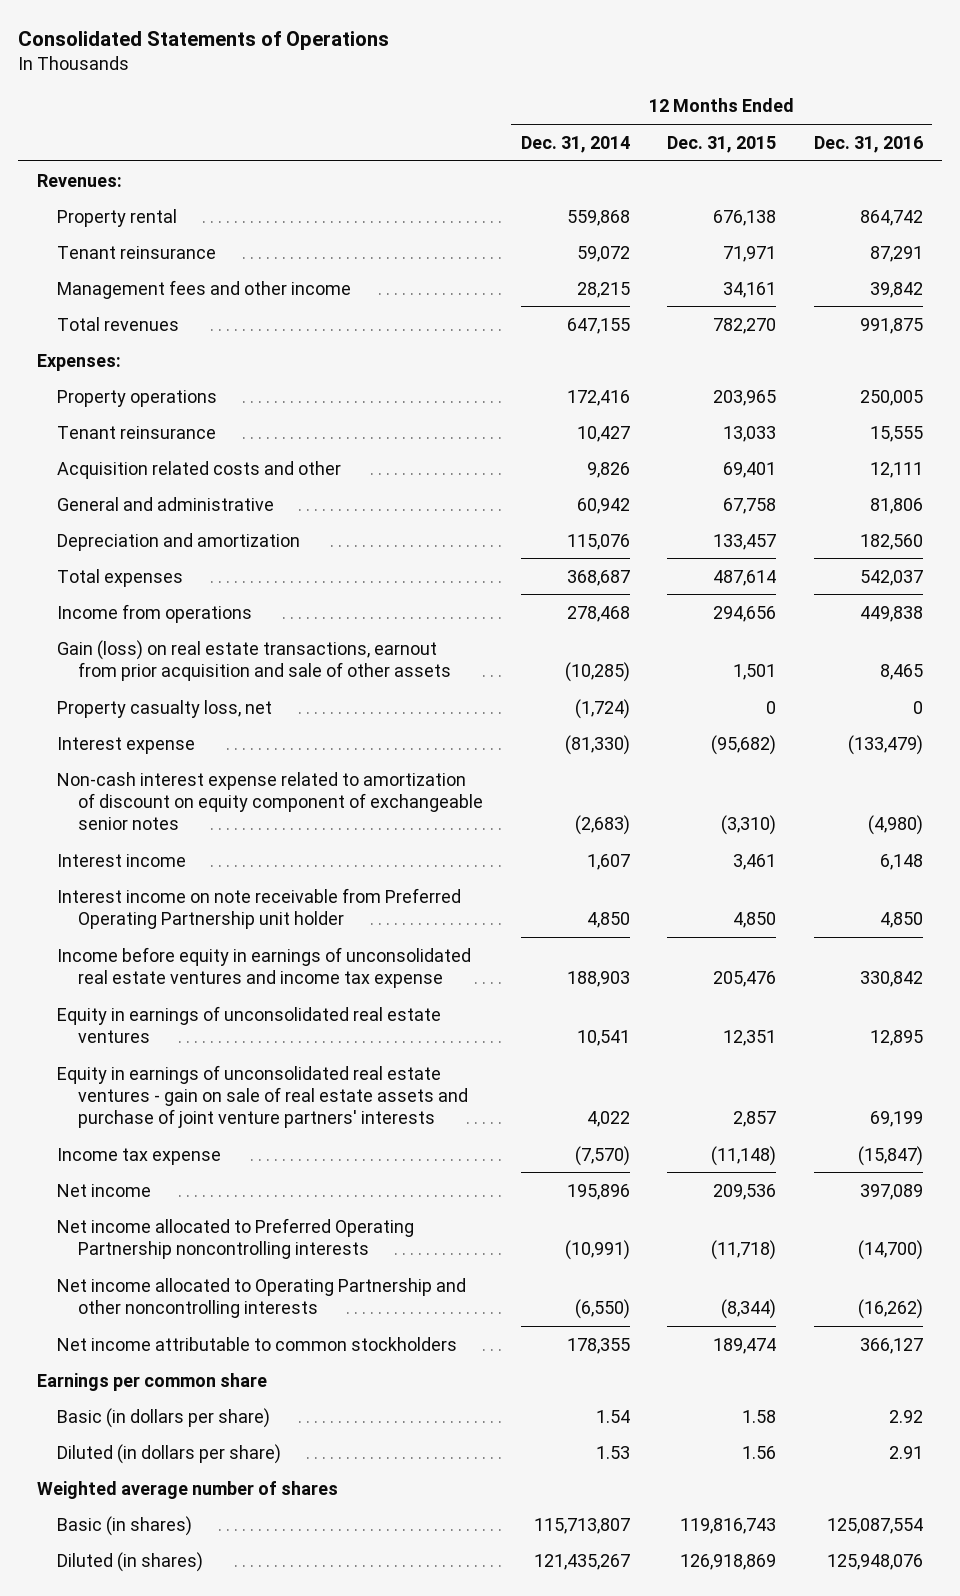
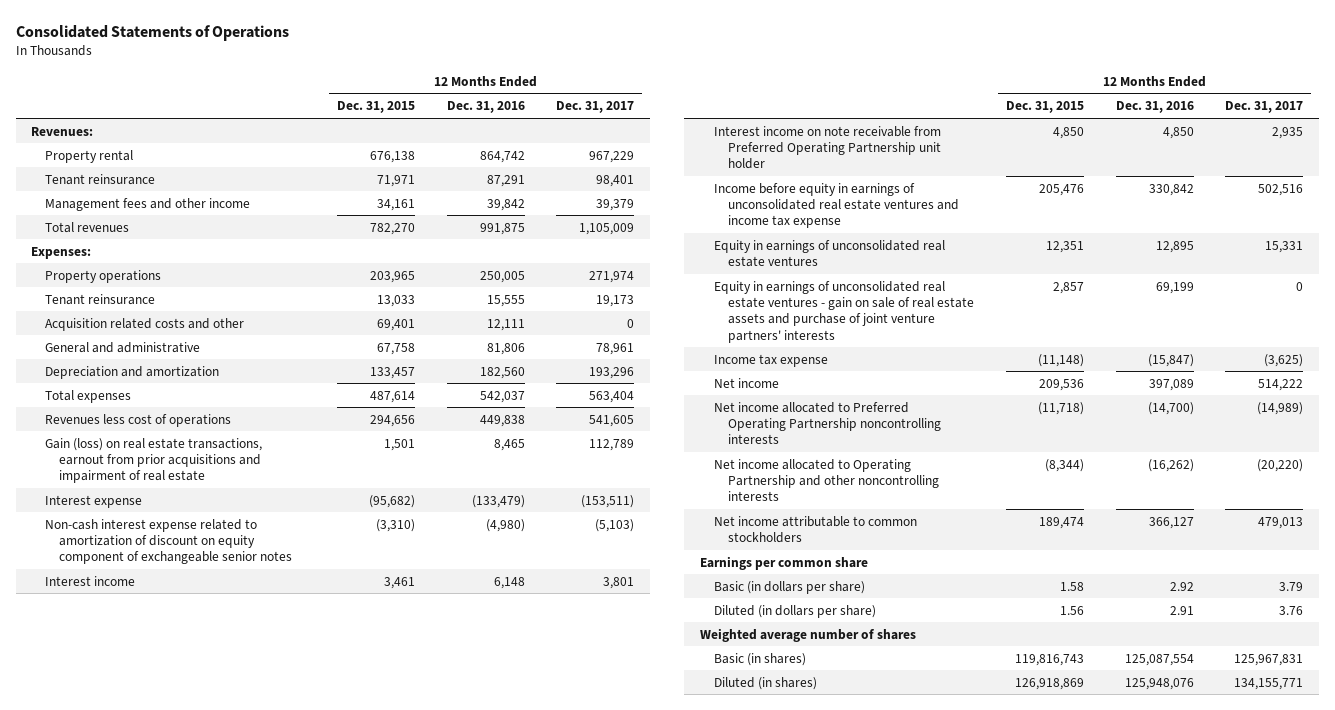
[520,135,630,153] Dec. 31, 2014 -> none
none -> [556,101,635,114] Dec. 31, 2017
[57,699,273,718] Property casualty loss, net -> none
[57,603,253,623] Income from operations -> [45,413,232,427] Revenues less cost of operations
[57,639,452,681] Gain (loss) on real estate transactions, earnout from prior acquisition and sale of other assets -> [45,437,263,484] Gain (loss) on real estate transactions, earnout from prior acquisitions and impairment of real estate

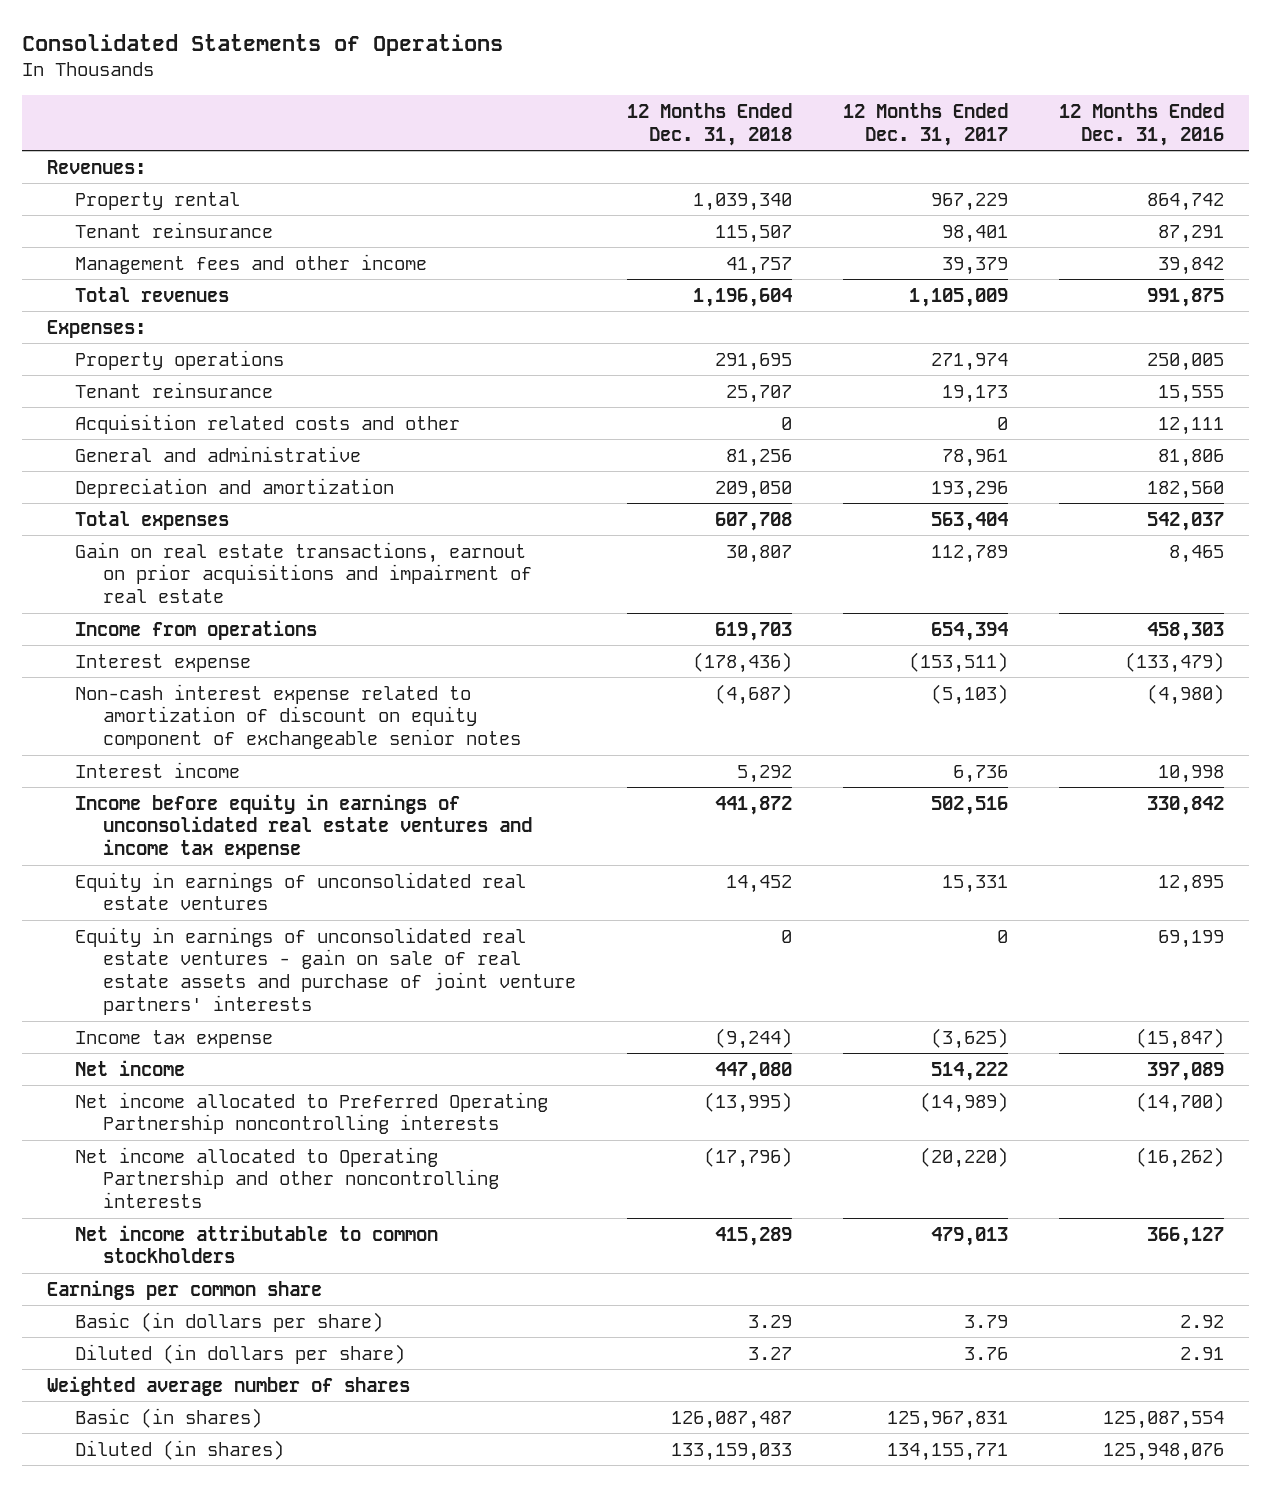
[337,101,416,114] Dec. 31, 2015 -> none
none -> [626,102,792,146] 12 Months Ended Dec. 31, 2018
[45,413,232,427] Revenues less cost of operations -> none
[45,437,263,484] Gain (loss) on real estate transactions, earnout from prior acquisitions and impairment of real estate -> [74,541,532,604] Gain on real estate transactions, earnout on prior acquisitions and impairment of real estate
none -> [74,619,317,640] Income from operations
[714,125,942,170] Interest income on note receivable from Preferred Operating Partnership unit holder -> none
[493,576,525,589] 6,148 -> [1157,764,1224,783] 10,998
[603,576,635,589] 3,801 -> [952,764,1008,783] 6,736

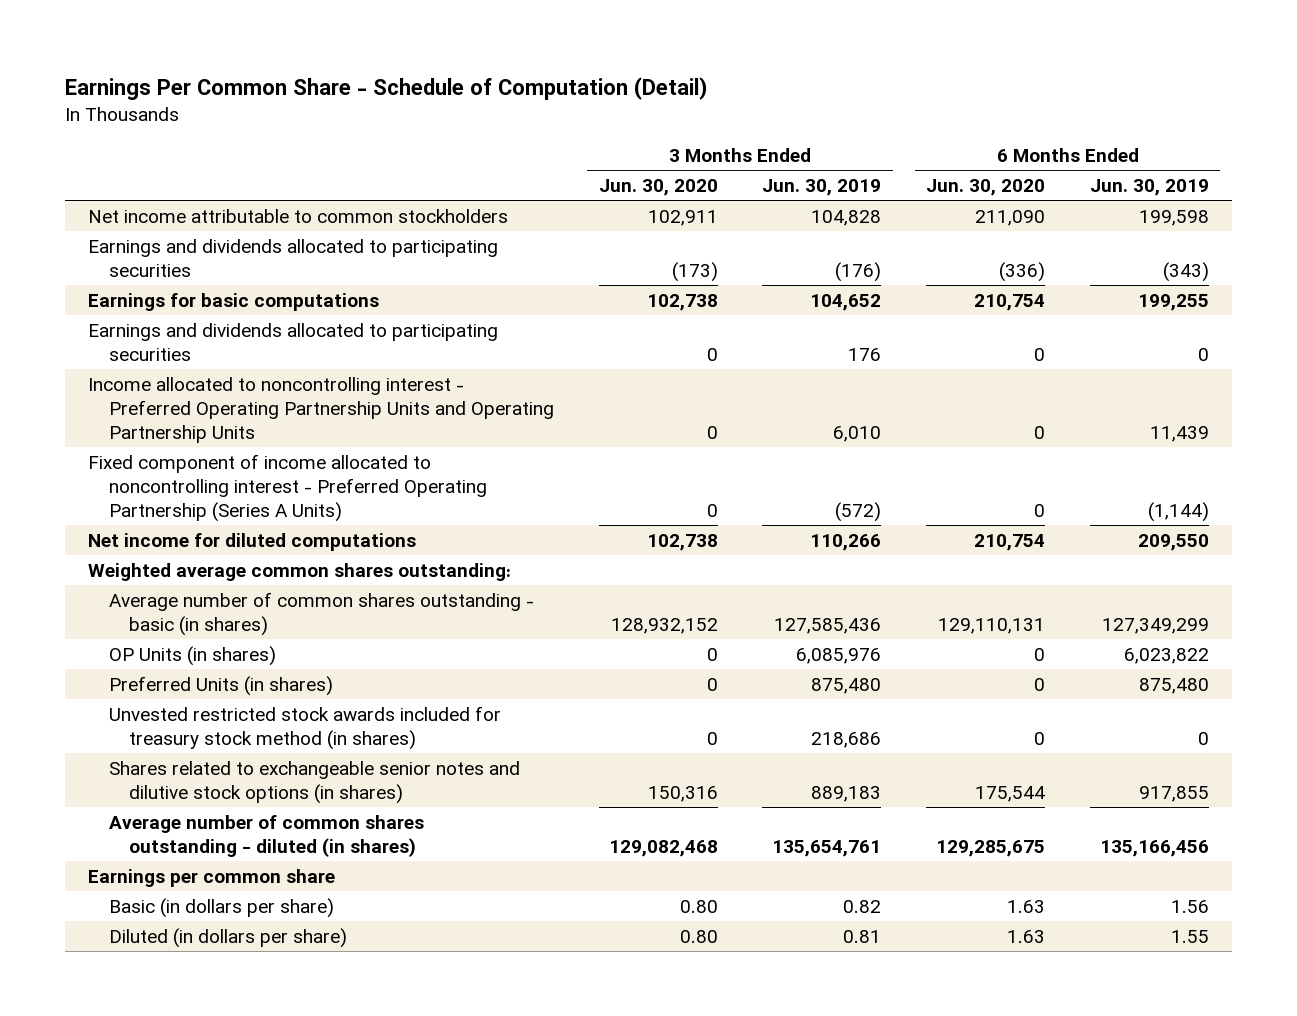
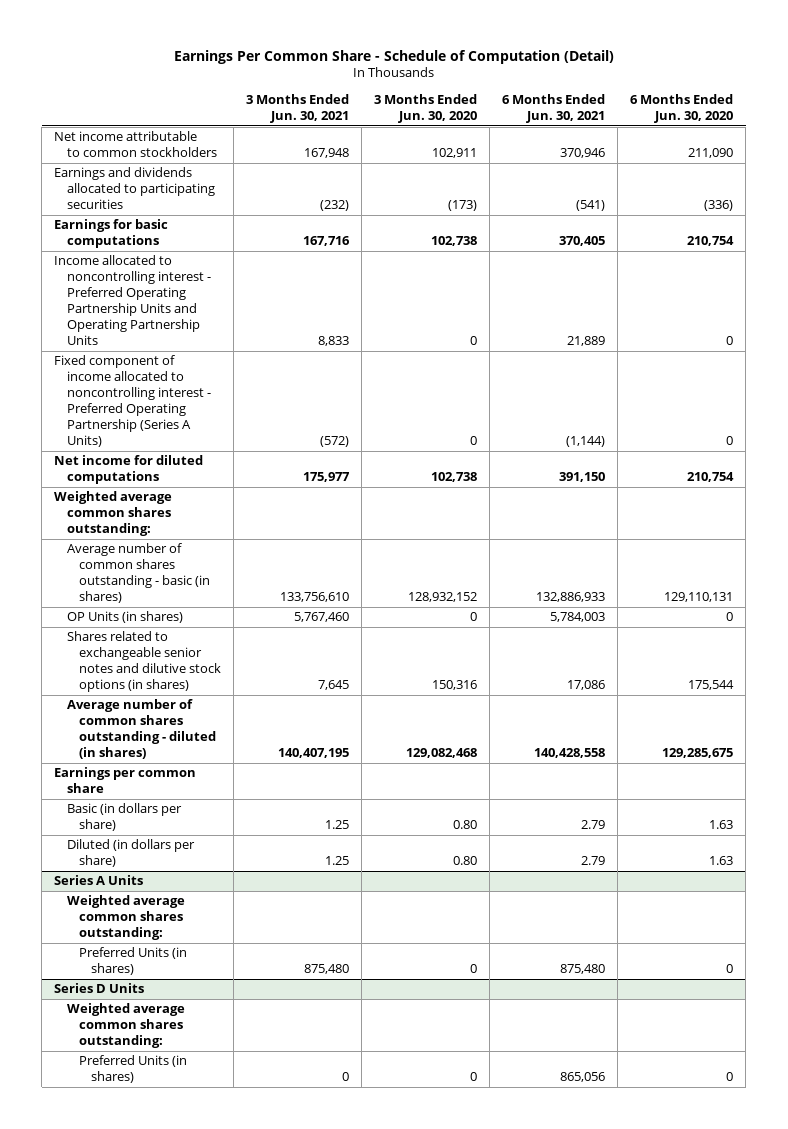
[762,179,882,197] Jun. 30, 2019 -> none
[1090,179,1210,197] Jun. 30, 2019 -> none
none -> [245,94,349,124] 3 Months Ended Jun. 30, 2021
none -> [501,94,605,124] 6 Months Ended Jun. 30, 2021
[87,322,498,361] Earnings and dividends allocated to participating securities -> none
[108,675,333,696] Preferred Units (in shares) -> none
[108,705,501,750] Unvested restricted stock awards included for treasury stock method (in shares) -> none
none -> [54,875,144,886] Series A Units
none -> [66,895,185,941] Weighted average common shares outstanding:
none -> [78,947,187,976] Preferred Units (in shares)
none -> [54,983,145,994] Series D Units
none -> [66,1003,185,1049] Weighted average common shares outstanding:
none -> [78,1055,187,1084] Preferred Units (in shares)

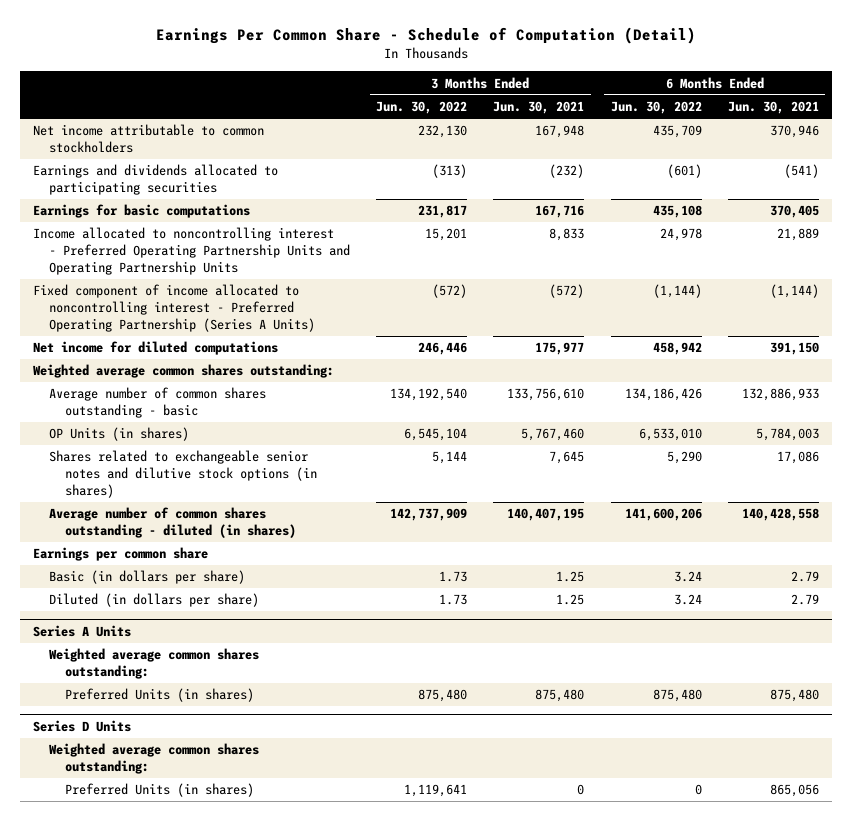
[373,94,477,124] 3 Months Ended Jun. 30, 2020 -> none
[630,94,734,124] 6 Months Ended Jun. 30, 2020 -> none
none -> [376,101,468,115] Jun. 30, 2022
none -> [610,101,702,115] Jun. 30, 2022
[66,543,210,604] Average number of common shares outstanding - basic (in shares) -> [48,387,266,419] Average number of common shares outstanding - basic

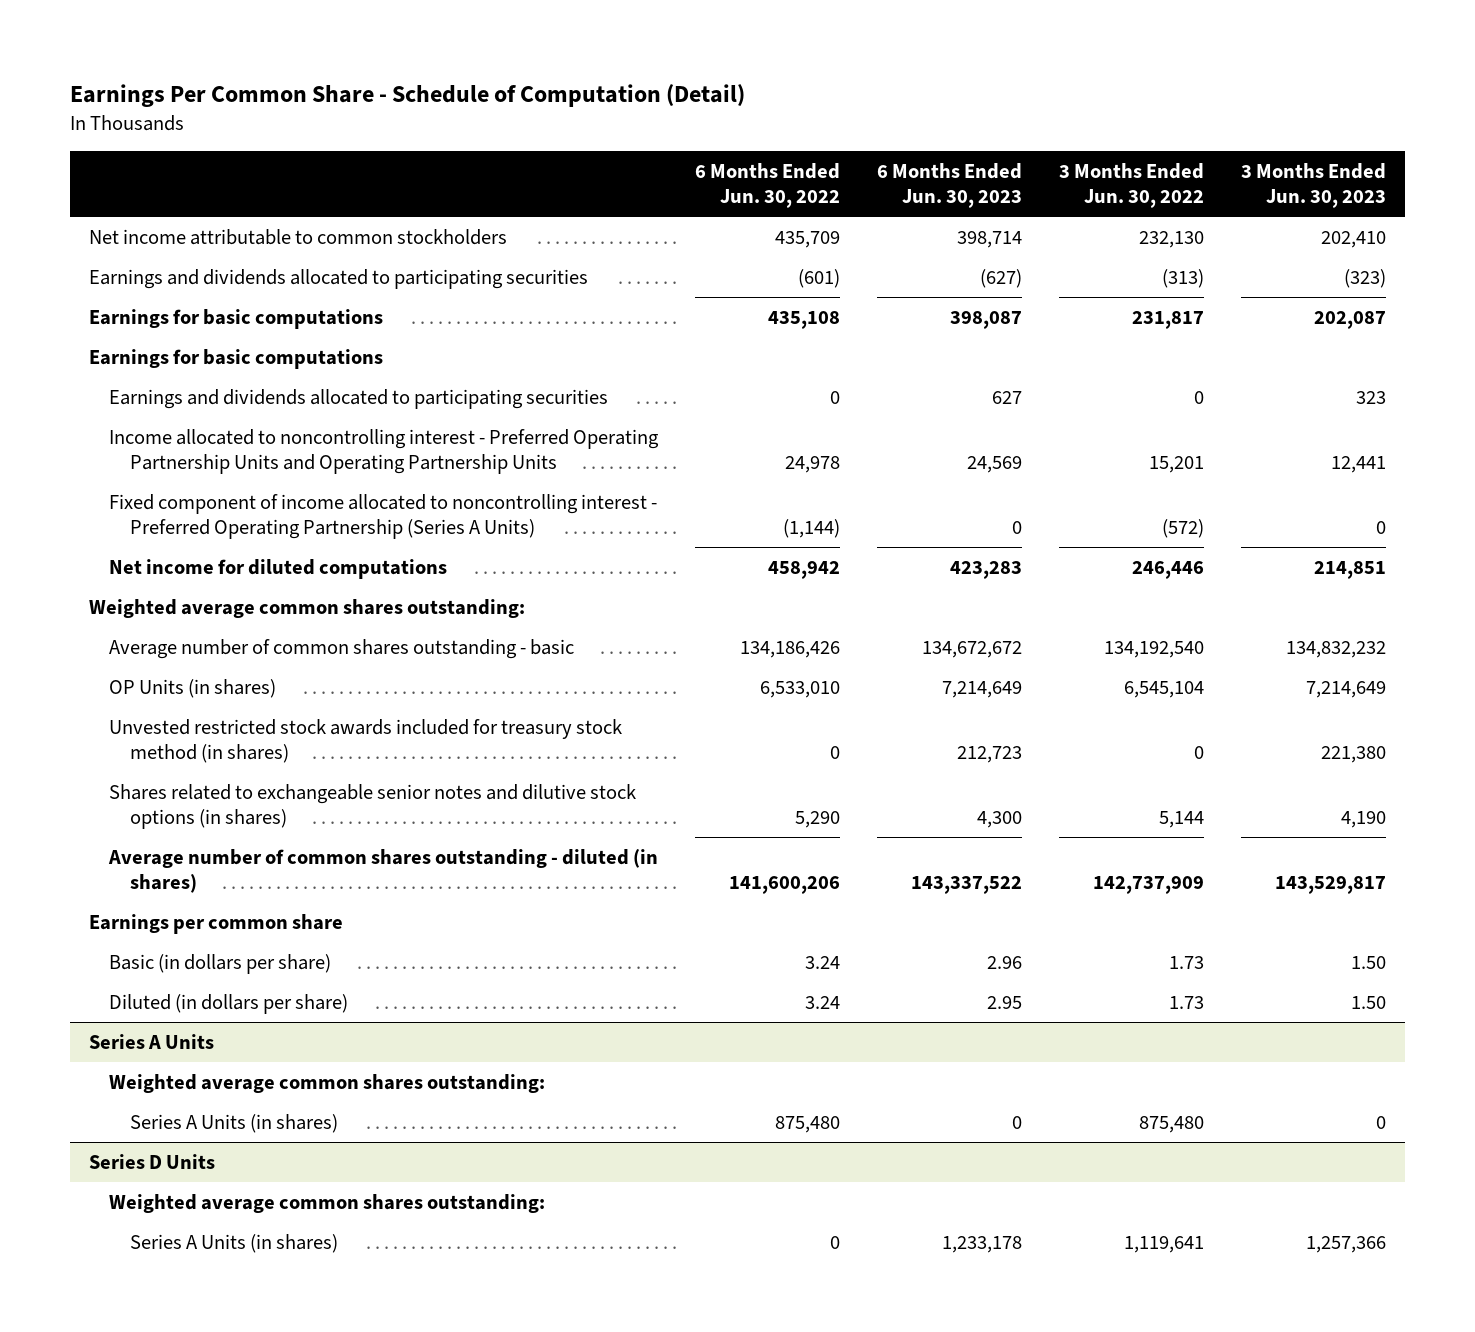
[493,101,585,115] Jun. 30, 2021 -> none
[727,101,819,115] Jun. 30, 2021 -> none
none -> [877,162,1023,208] 6 Months Ended Jun. 30, 2023
none -> [1241,162,1387,208] 3 Months Ended Jun. 30, 2023
none -> [88,348,383,369] Earnings for basic computations
none -> [109,388,609,409] Earnings and dividends allocated to participating securities
none -> [109,718,623,763] Unvested restricted stock awards included for treasury stock method (in shares)
[64,688,254,703] Preferred Units (in shares) -> [129,1113,338,1133] Series A Units (in shares)
[64,783,254,798] Preferred Units (in shares) -> [129,1233,338,1253] Series A Units (in shares)

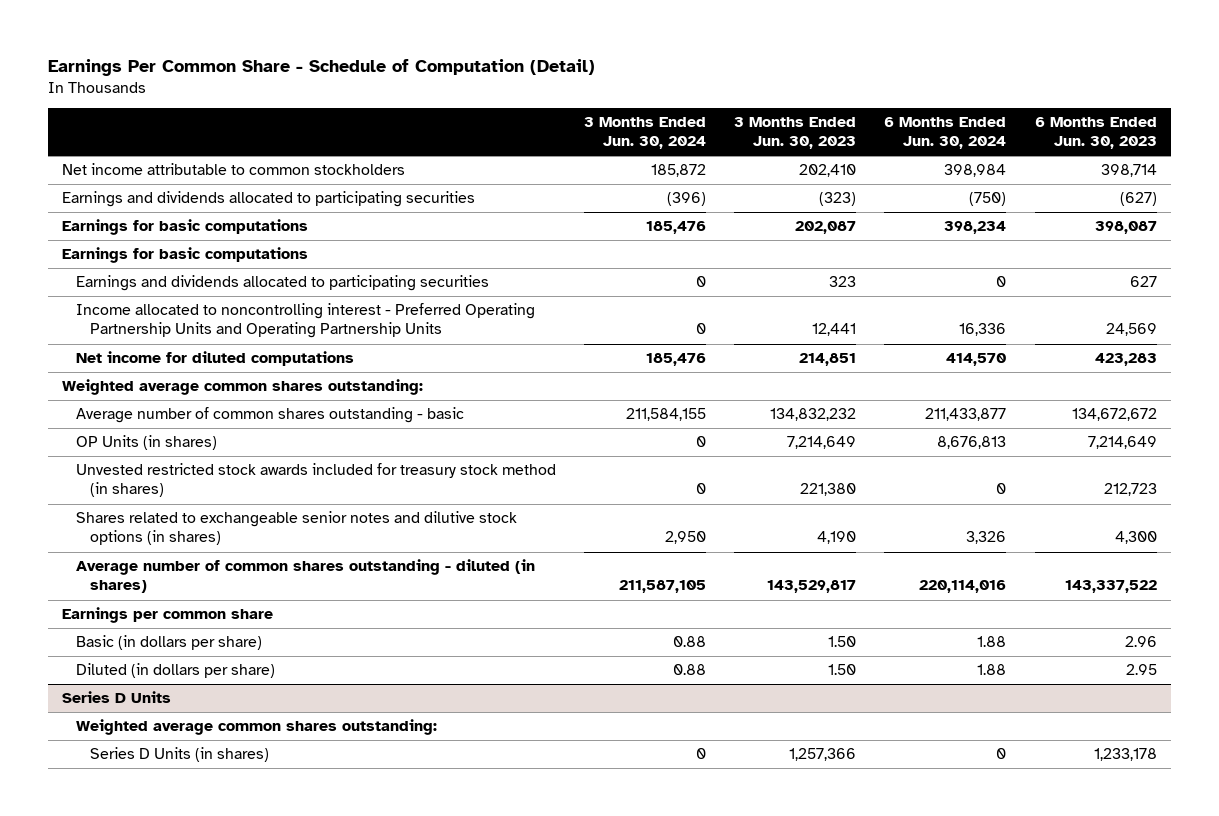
[695,162,841,208] 6 Months Ended Jun. 30, 2022 -> none
[1059,162,1205,208] 3 Months Ended Jun. 30, 2022 -> none
none -> [584,117,707,150] 3 Months Ended Jun. 30, 2024
none -> [884,117,1007,150] 6 Months Ended Jun. 30, 2024
[109,493,658,539] Fixed component of income allocated to noncontrolling interest - Preferred Operating Partnership (Series A Units) -> none
[88,1033,214,1049] Series A Units -> none
[109,1073,546,1093] Weighted average common shares outstanding: -> none
[129,1113,338,1133] Series A Units (in shares) -> none
[129,1233,338,1253] Series A Units (in shares) -> [90,747,270,763] Series D Units (in shares)

